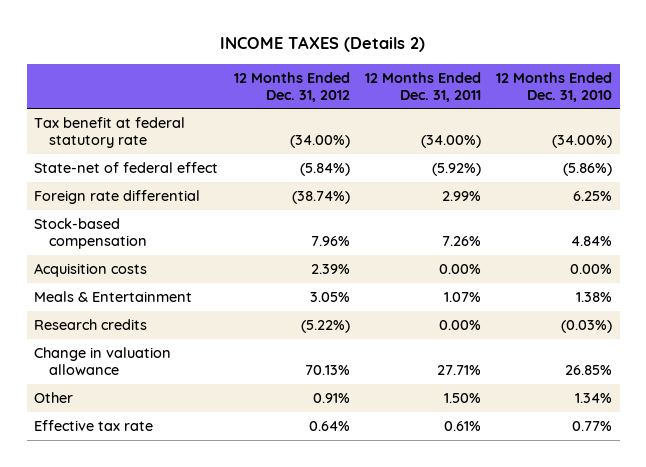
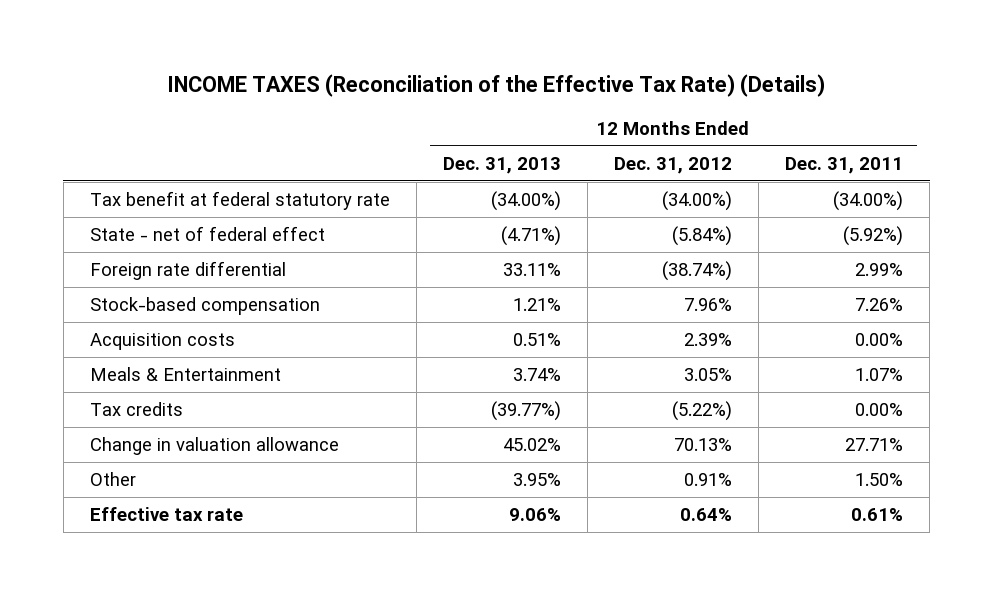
[220,36,426,53] INCOME TAXES (Details 2) -> [167,73,826,97] INCOME TAXES (Reconciliation of the Effective Tax Rate) (Details)
[495,71,612,102] 12 Months Ended Dec. 31, 2010 -> none
none -> [442,156,561,174] Dec. 31, 2013
[34,162,219,174] State-net of federal effect -> [89,226,325,242] State - net of federal effect
[34,319,148,331] Research credits -> [89,402,183,417] Tax credits

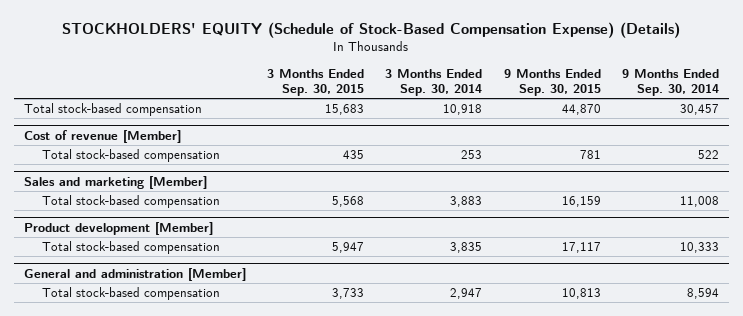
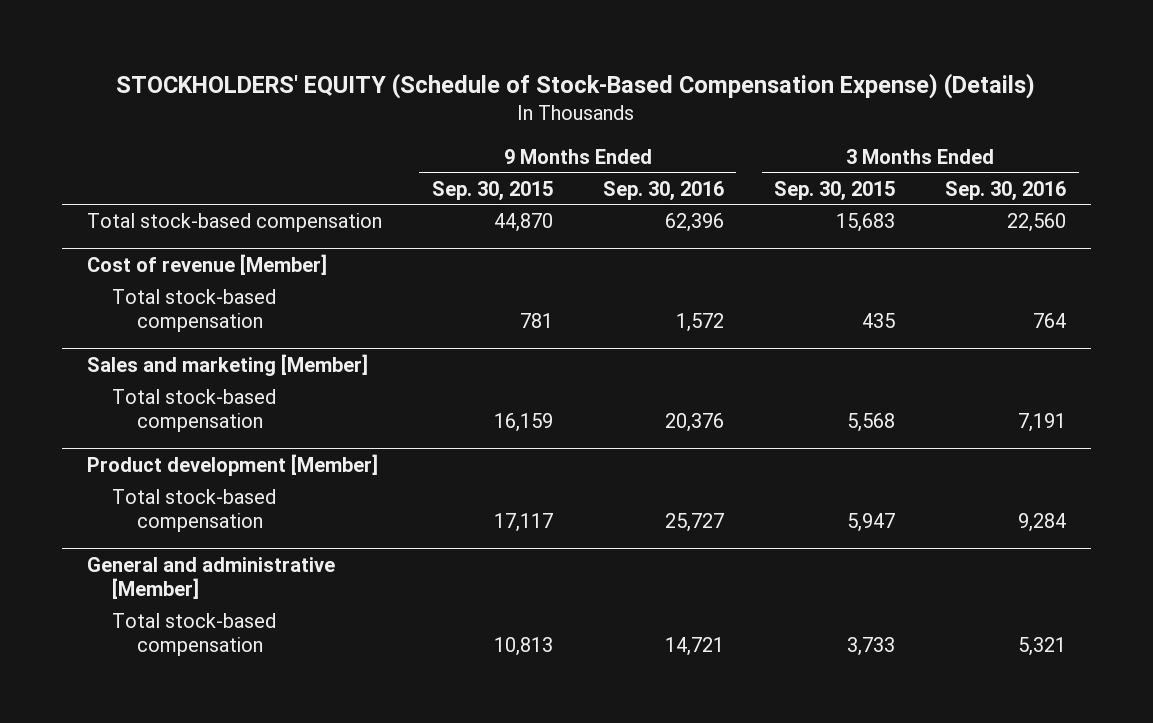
[385,68,483,97] 3 Months Ended Sep. 30, 2014 -> none
[621,68,719,97] 9 Months Ended Sep. 30, 2014 -> none
none -> [602,180,724,201] Sep. 30, 2016
none -> [945,180,1067,201] Sep. 30, 2016
[24,267,247,281] General and administration [Member] -> [86,557,335,599] General and administrative [Member]

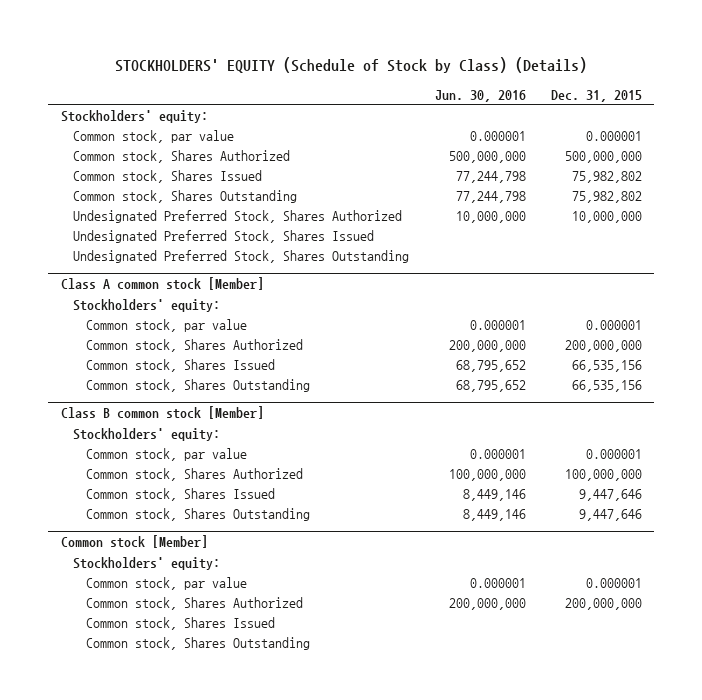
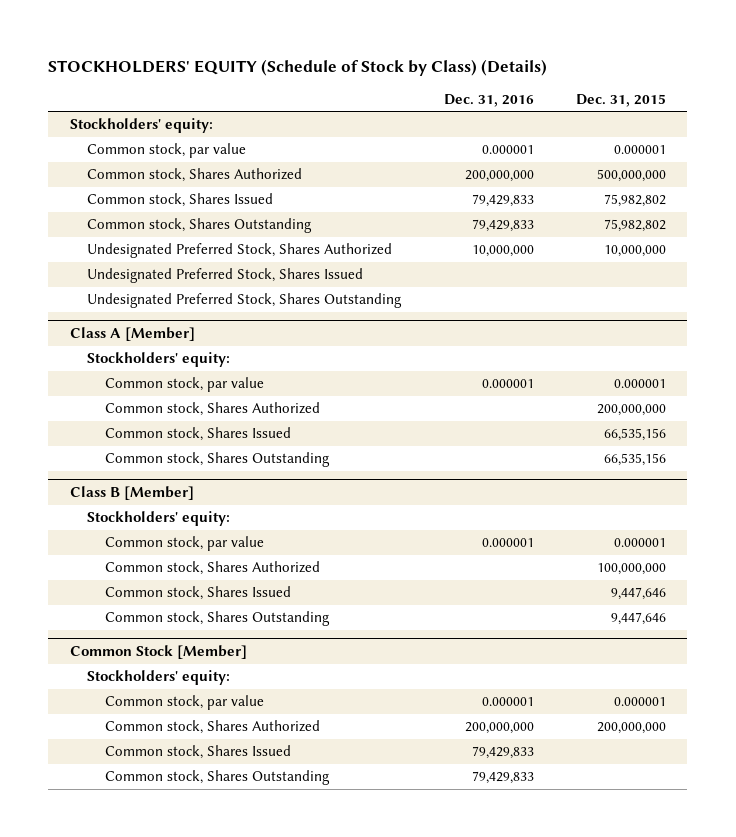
[434,89,526,102] Jun. 30, 2016 -> none
none -> [443,93,534,107] Dec. 31, 2016
[60,277,264,291] Class A common stock [Member] -> [69,326,195,341] Class A [Member]
[60,406,264,420] Class B common stock [Member] -> [69,485,194,500] Class B [Member]
[60,535,208,549] Common stock [Member] -> [69,644,247,659] Common Stock [Member]

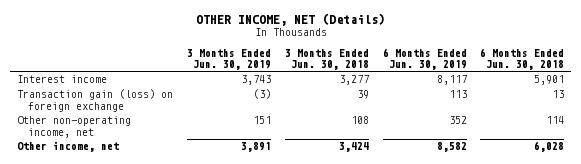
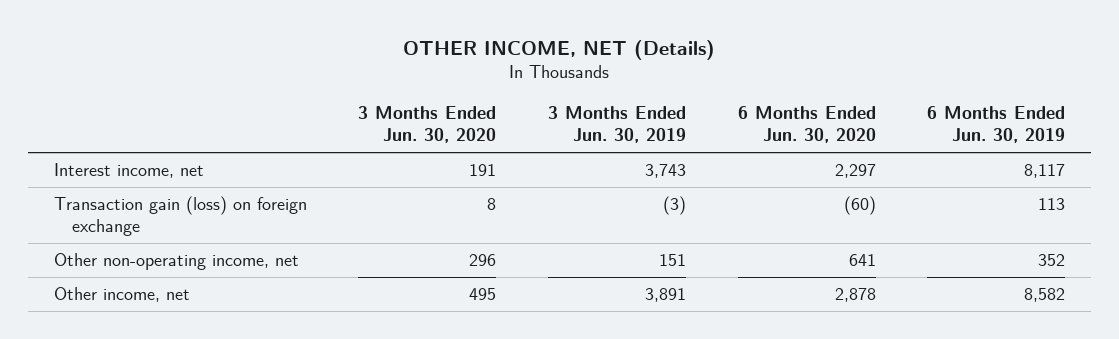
[284,48,369,71] 3 Months Ended Jun. 30, 2018 -> none
[480,47,565,71] 6 Months Ended Jun. 30, 2018 -> none
none -> [358,106,497,144] 3 Months Ended Jun. 30, 2020
none -> [737,106,876,144] 6 Months Ended Jun. 30, 2020
[16,75,107,84] Interest income -> [53,163,204,179] Interest income, net

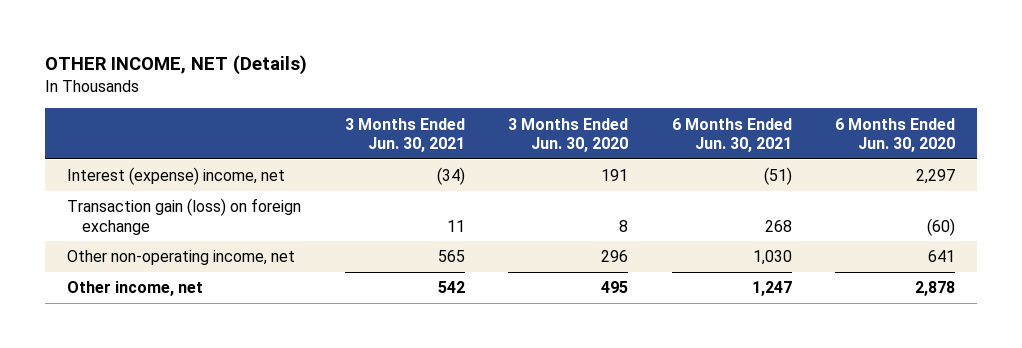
[547,106,686,144] 3 Months Ended Jun. 30, 2019 -> none
[927,106,1066,144] 6 Months Ended Jun. 30, 2019 -> none
none -> [344,117,465,153] 3 Months Ended Jun. 30, 2021
none -> [671,117,792,153] 6 Months Ended Jun. 30, 2021
[53,163,204,179] Interest income, net -> [67,167,286,186] Interest (expense) income, net

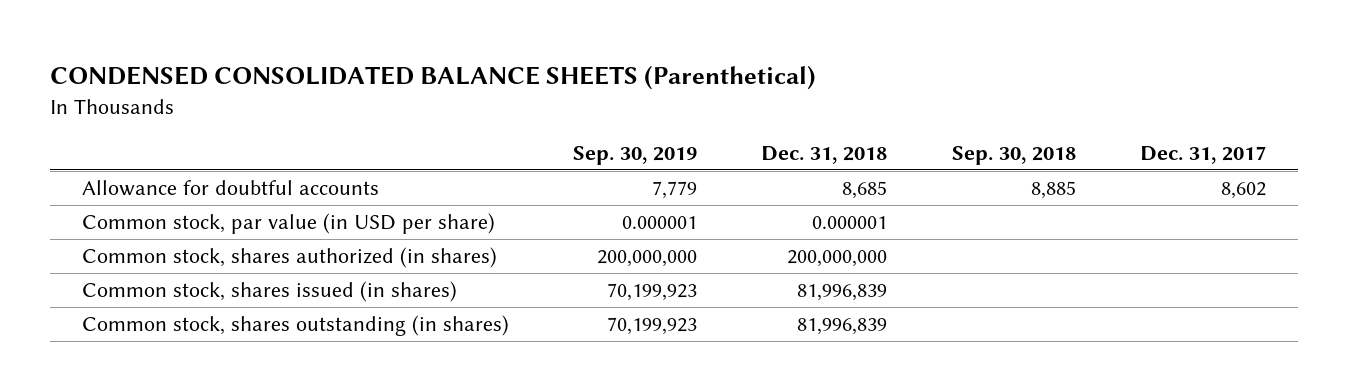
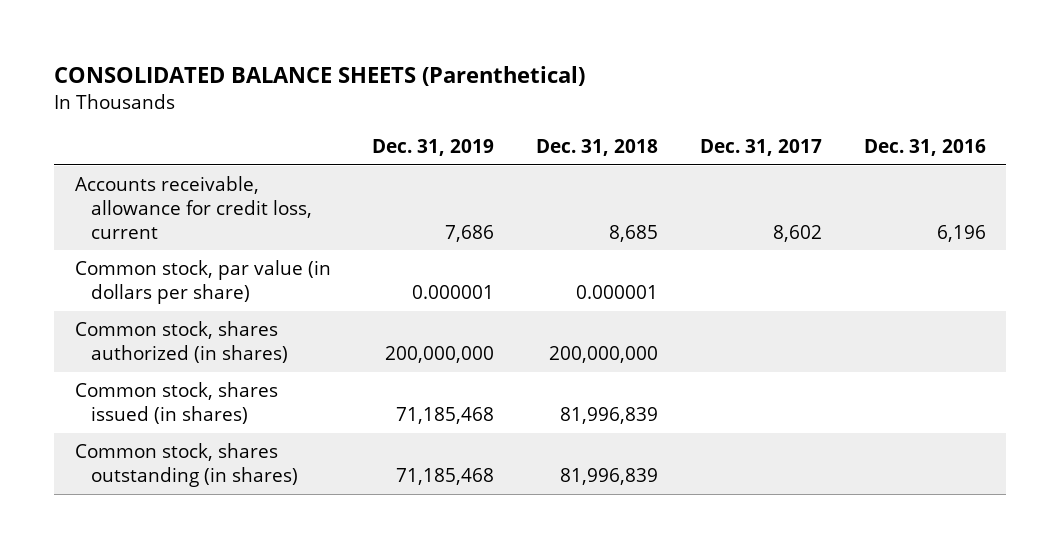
[49,64,816,90] CONDENSED CONSOLIDATED BALANCE SHEETS (Parenthetical) -> [53,66,585,87] CONSOLIDATED BALANCE SHEETS (Parenthetical)
[573,145,698,165] Sep. 30, 2019 -> none
[951,145,1076,165] Sep. 30, 2018 -> none
none -> [372,138,495,156] Dec. 31, 2019
none -> [863,138,986,156] Dec. 31, 2016
[81,180,379,197] Allowance for doubtful accounts -> [74,176,313,239] Accounts receivable, allowance for credit loss, current
[81,213,495,235] Common stock, par value (in USD per share) -> [74,260,331,304] Common stock, par value (in dollars per share)

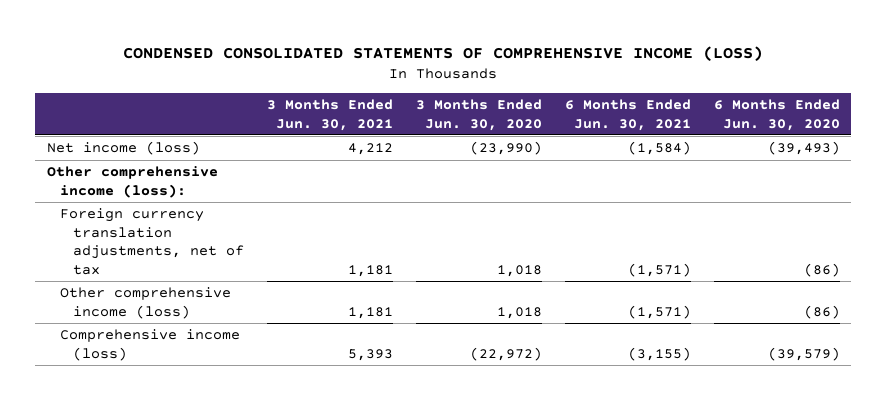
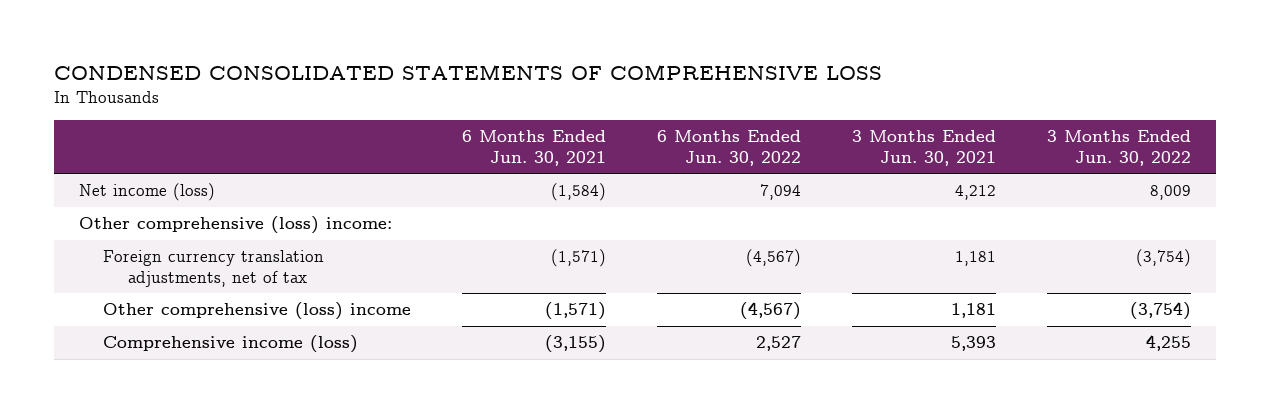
[123,46,764,62] CONDENSED CONSOLIDATED STATEMENTS OF COMPREHENSIVE INCOME (LOSS) -> [53,63,882,80] CONDENSED CONSOLIDATED STATEMENTS OF COMPREHENSIVE LOSS
[416,99,543,131] 3 Months Ended Jun. 30, 2020 -> none
[713,99,840,131] 6 Months Ended Jun. 30, 2020 -> none
none -> [656,129,801,166] 6 Months Ended Jun. 30, 2022
none -> [1046,129,1191,166] 3 Months Ended Jun. 30, 2022
[46,166,218,198] Other comprehensive income (loss): -> [78,216,392,235] Other comprehensive (loss) income:
[59,287,231,319] Other comprehensive income (loss) -> [103,302,412,321] Other comprehensive (loss) income

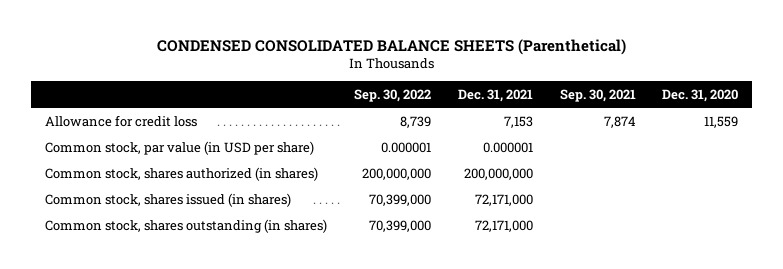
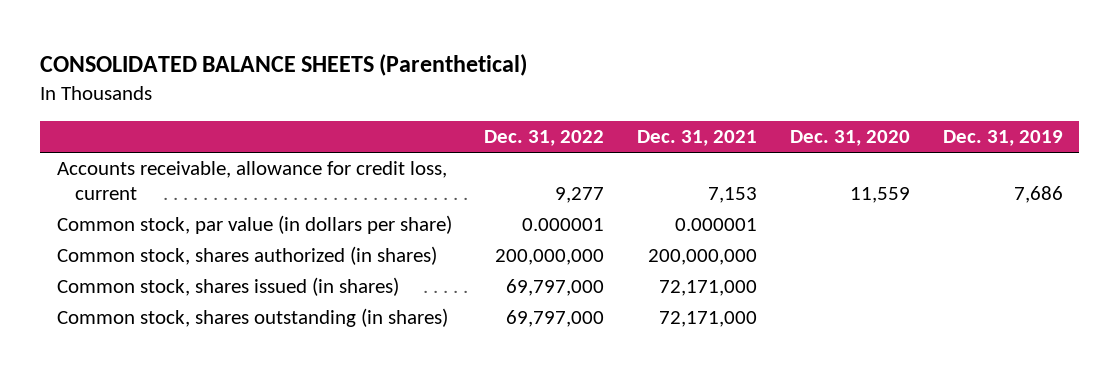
[156,39,626,56] CONDENSED CONSOLIDATED BALANCE SHEETS (Parenthetical) -> [40,54,528,77] CONSOLIDATED BALANCE SHEETS (Parenthetical)
[353,89,431,103] Sep. 30, 2022 -> none
[559,89,636,103] Sep. 30, 2021 -> none
none -> [484,130,605,147] Dec. 31, 2022
none -> [942,130,1063,147] Dec. 31, 2019
[44,114,197,127] Allowance for credit loss -> [56,161,447,201] Accounts receivable, allowance for credit loss, current
[44,140,314,155] Common stock, par value (in USD per share) -> [56,215,452,235] Common stock, par value (in dollars per share)

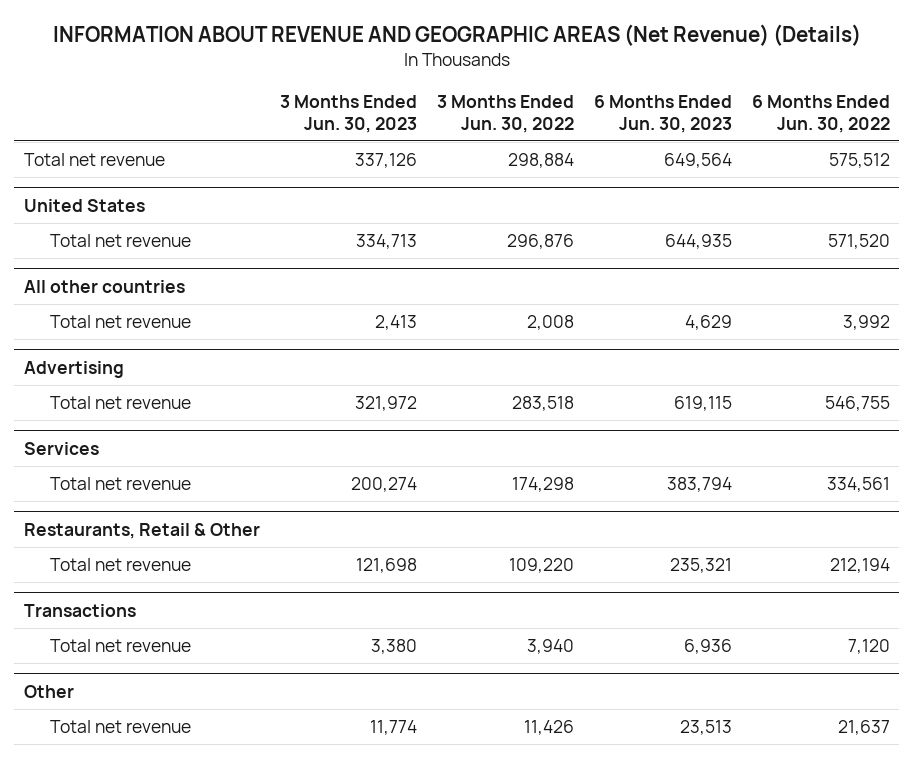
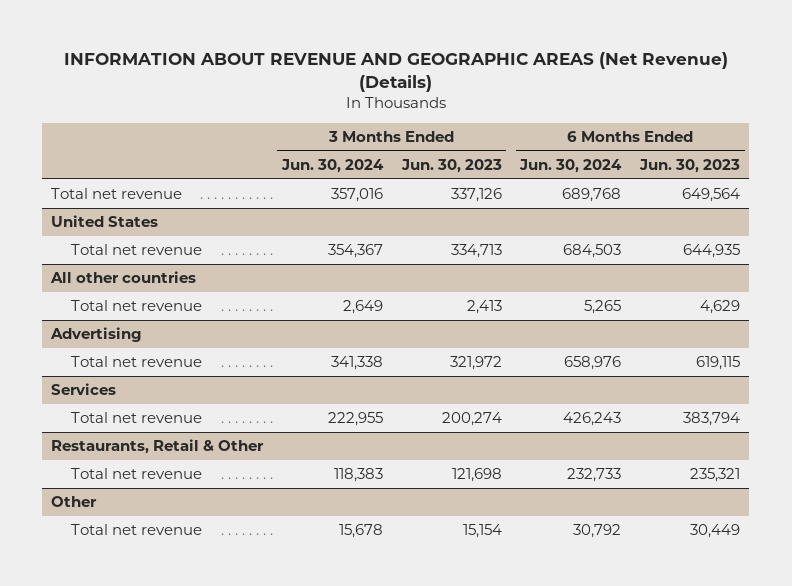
[436,94,574,133] 3 Months Ended Jun. 30, 2022 -> none
[751,94,890,133] 6 Months Ended Jun. 30, 2022 -> none
none -> [281,158,385,173] Jun. 30, 2024
none -> [519,158,623,173] Jun. 30, 2024
[24,604,137,618] Transactions -> none
[50,639,192,653] Total net revenue -> none
[370,720,418,736] 11,774 -> [462,524,502,539] 15,154
[679,720,732,736] 23,513 -> [690,524,741,539] 30,449

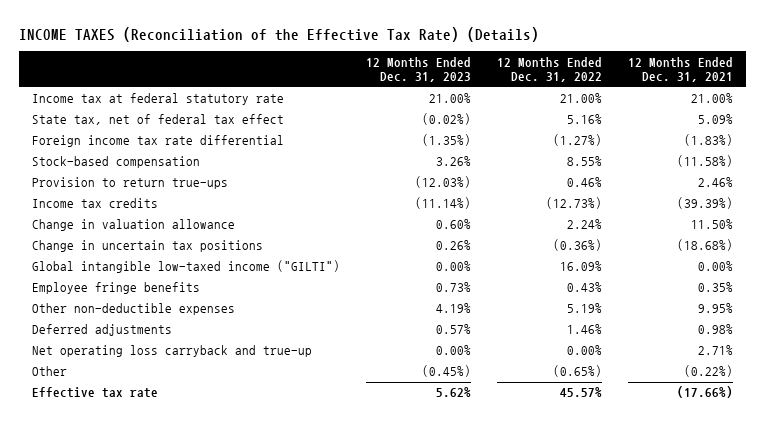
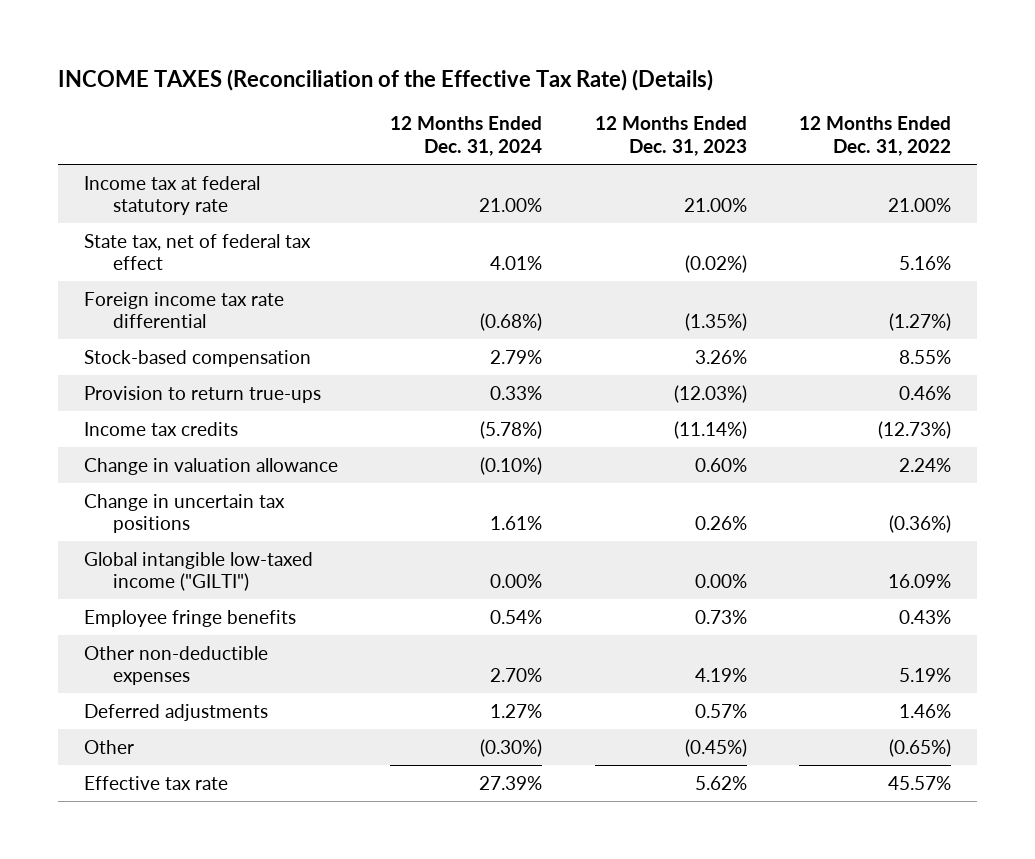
[628,56,734,83] 12 Months Ended Dec. 31, 2021 -> none
none -> [390,116,543,156] 12 Months Ended Dec. 31, 2024
[32,345,313,358] Net operating loss carryback and true-up -> none

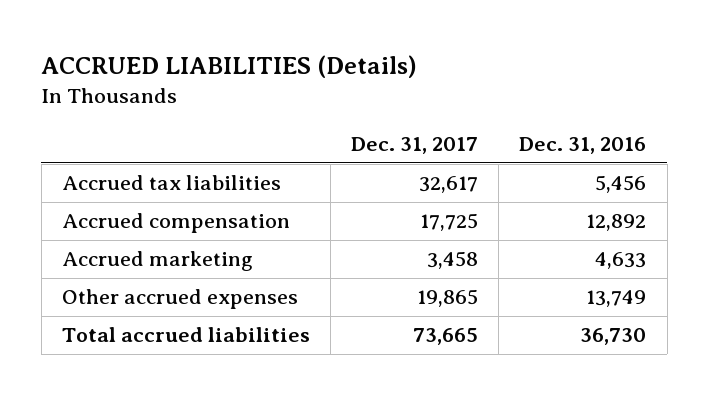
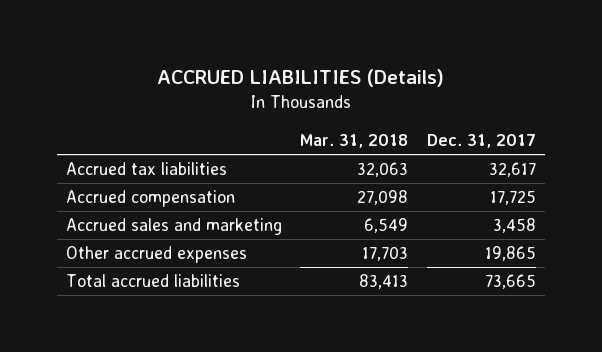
[519,137,647,155] Dec. 31, 2016 -> none
none -> [300,133,409,148] Mar. 31, 2018
[61,251,253,272] Accrued marketing -> [66,218,283,236] Accrued sales and marketing

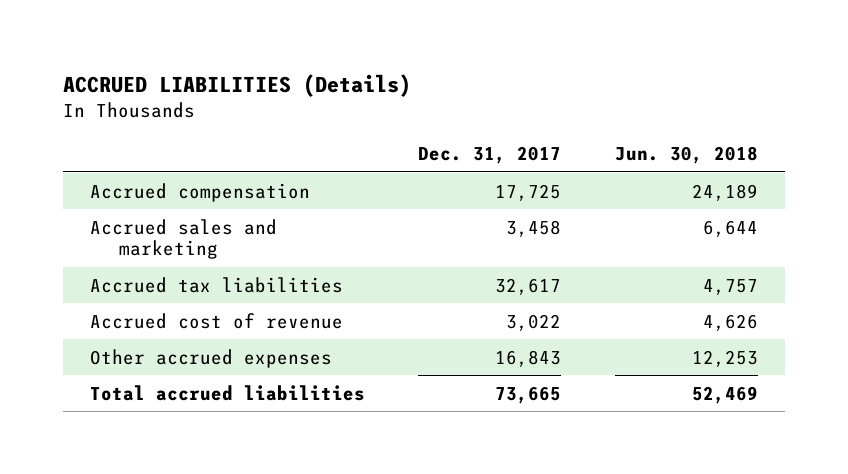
[300,133,409,148] Mar. 31, 2018 -> none
none -> [615,146,759,165] Jun. 30, 2018
[66,162,228,176] Accrued tax liabilities -> [89,276,343,293] Accrued tax liabilities
none -> [89,312,343,329] Accrued cost of revenue
[484,246,536,262] 19,865 -> [495,349,562,367] 16,843

